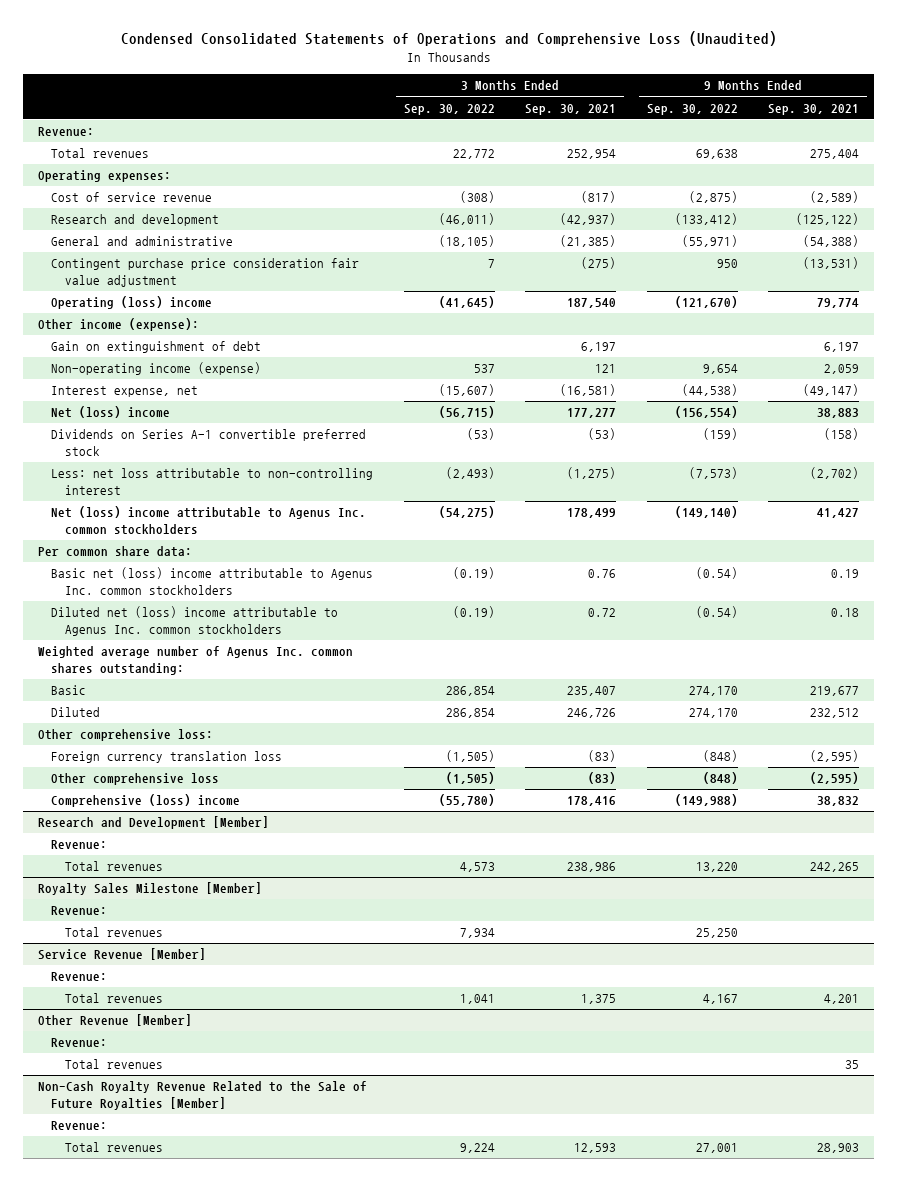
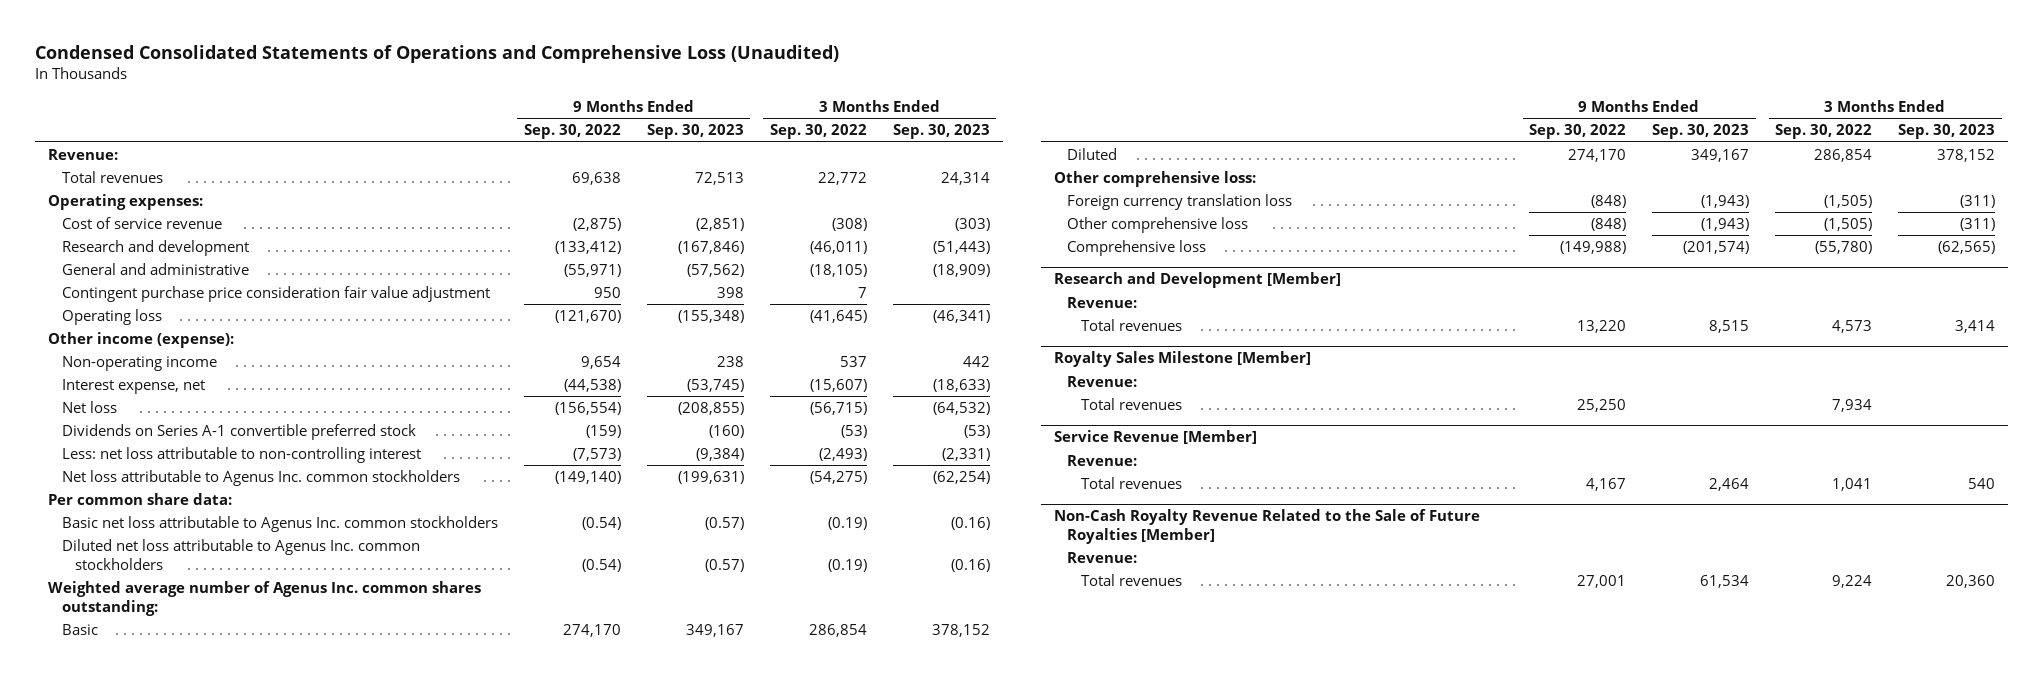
[525,103,617,115] Sep. 30, 2021 -> none
[768,103,860,115] Sep. 30, 2021 -> none
none -> [646,124,744,140] Sep. 30, 2023
none -> [892,124,990,140] Sep. 30, 2023
[51,296,213,310] Operating (loss) income -> [61,309,162,326] Operating loss
[51,341,262,354] Gain on extinguishment of debt -> none
[51,362,262,376] Non-operating income (expense) -> [61,356,217,372] Non-operating income
[51,406,171,419] Net (loss) income -> [61,401,117,414] Net loss
[51,506,367,536] Net (loss) income attributable to Agenus Inc. common stockholders -> [61,470,460,487] Net loss attributable to Agenus Inc. common stockholders
[51,567,374,596] Basic net (loss) income attributable to Agenus Inc. common stockholders -> [61,516,498,533] Basic net loss attributable to Agenus Inc. common stockholders
[51,606,339,637] Diluted net (loss) income attributable to Agenus Inc. common stockholders -> [61,539,420,570] Diluted net loss attributable to Agenus Inc. common stockholders
[51,794,241,808] Comprehensive (loss) income -> [1067,240,1207,257] Comprehensive loss
[38,1014,193,1027] Other Revenue [Member] -> none
[51,1038,108,1048] Revenue: -> none
[64,1059,163,1070] Total revenues -> none

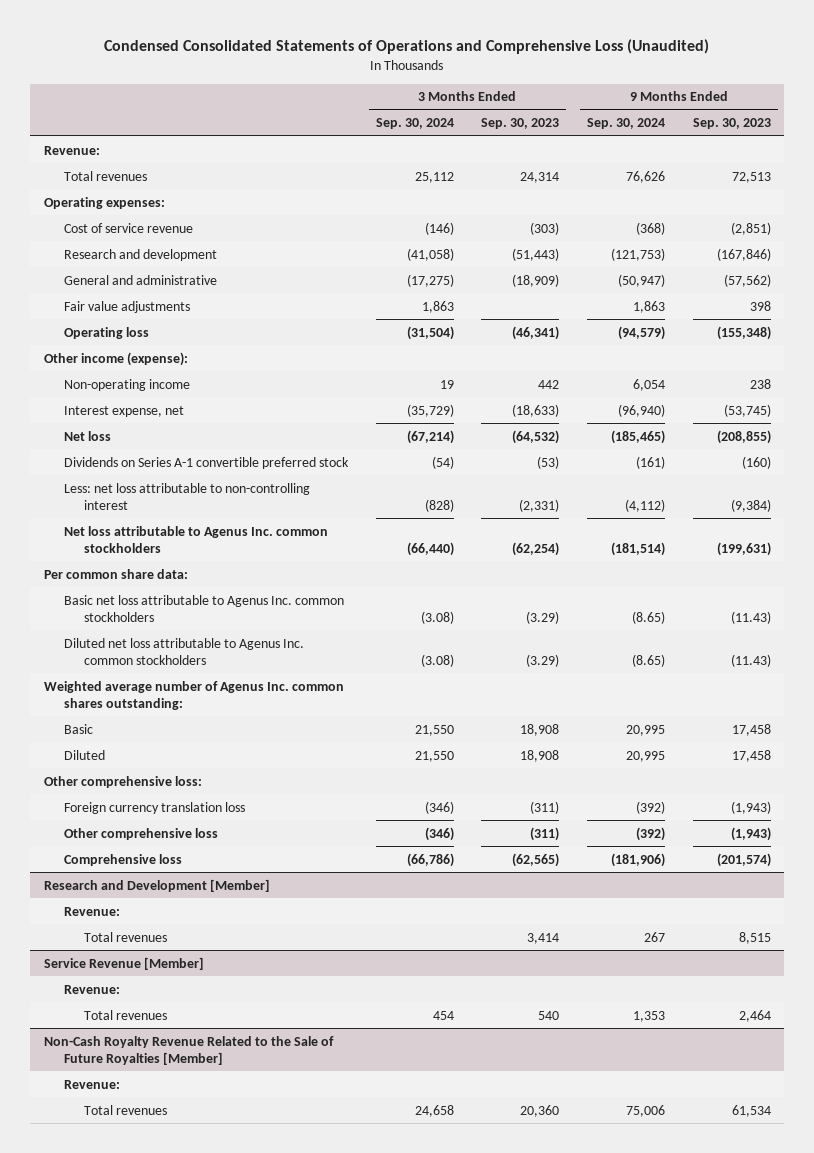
[523,124,621,140] Sep. 30, 2022 -> none
[769,124,867,140] Sep. 30, 2022 -> none
none -> [375,118,454,130] Sep. 30, 2024
none -> [586,118,665,130] Sep. 30, 2024
[61,286,490,303] Contingent purchase price consideration fair value adjustment -> [63,300,190,313] Fair value adjustments
[704,517,744,531] (0.57) -> [730,610,771,624] (11.43)
[950,517,990,531] (0.16) -> [526,610,560,624] (3.29)
[704,558,744,572] (0.57) -> [730,653,771,667] (11.43)
[950,558,990,572] (0.16) -> [526,653,560,667] (3.29)
[685,624,744,638] 349,167 -> [731,723,771,736] 17,458
[931,624,990,638] 378,152 -> [520,723,560,736] 18,908
[1691,149,1750,163] 349,167 -> [731,749,771,762] 17,458
[1937,149,1996,163] 378,152 -> [520,749,560,762] 18,908
[1053,351,1311,368] Royalty Sales Milestone [Member] -> none
[1067,376,1138,388] Revenue: -> none
[1080,398,1182,411] Total revenues -> none

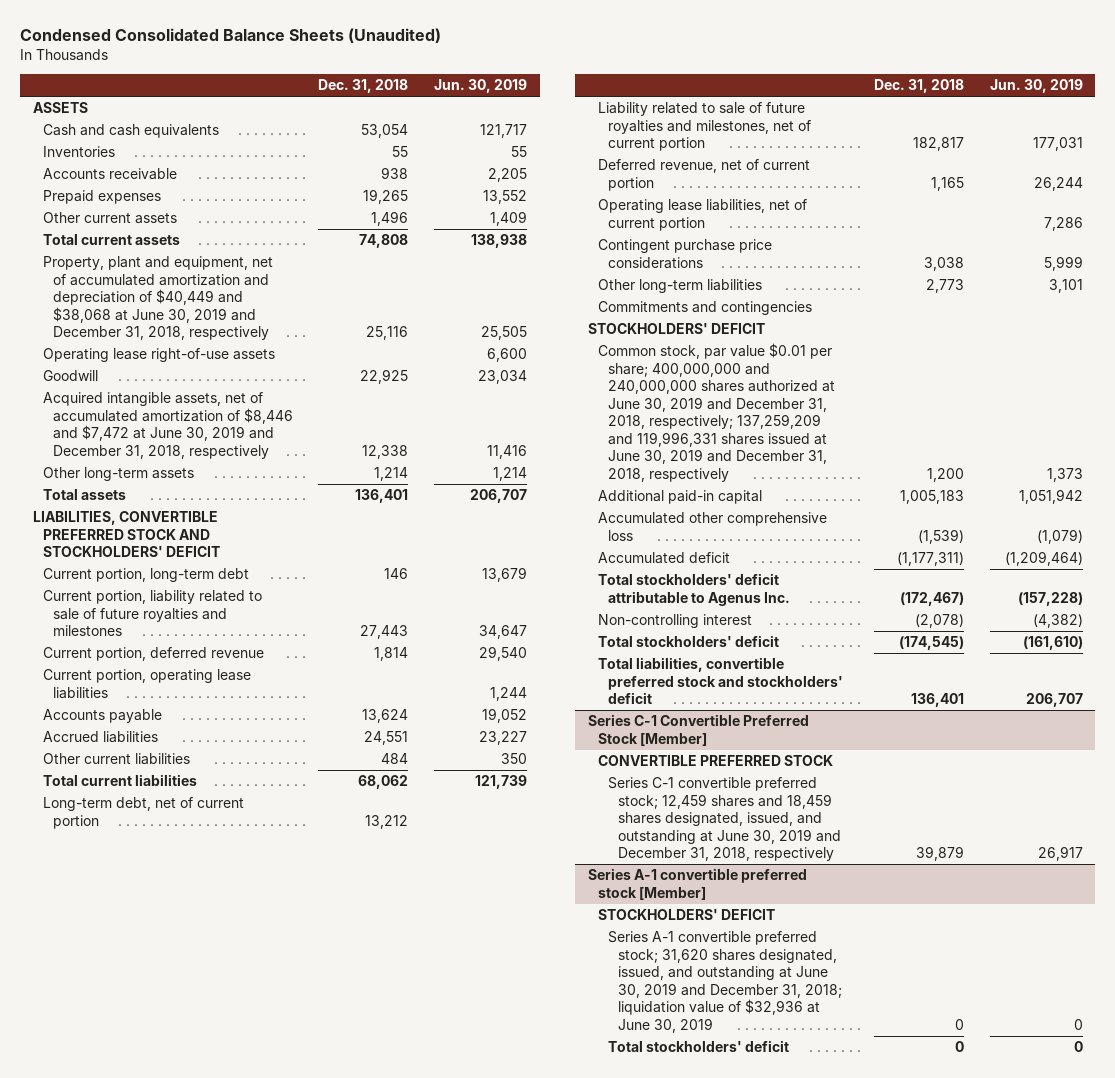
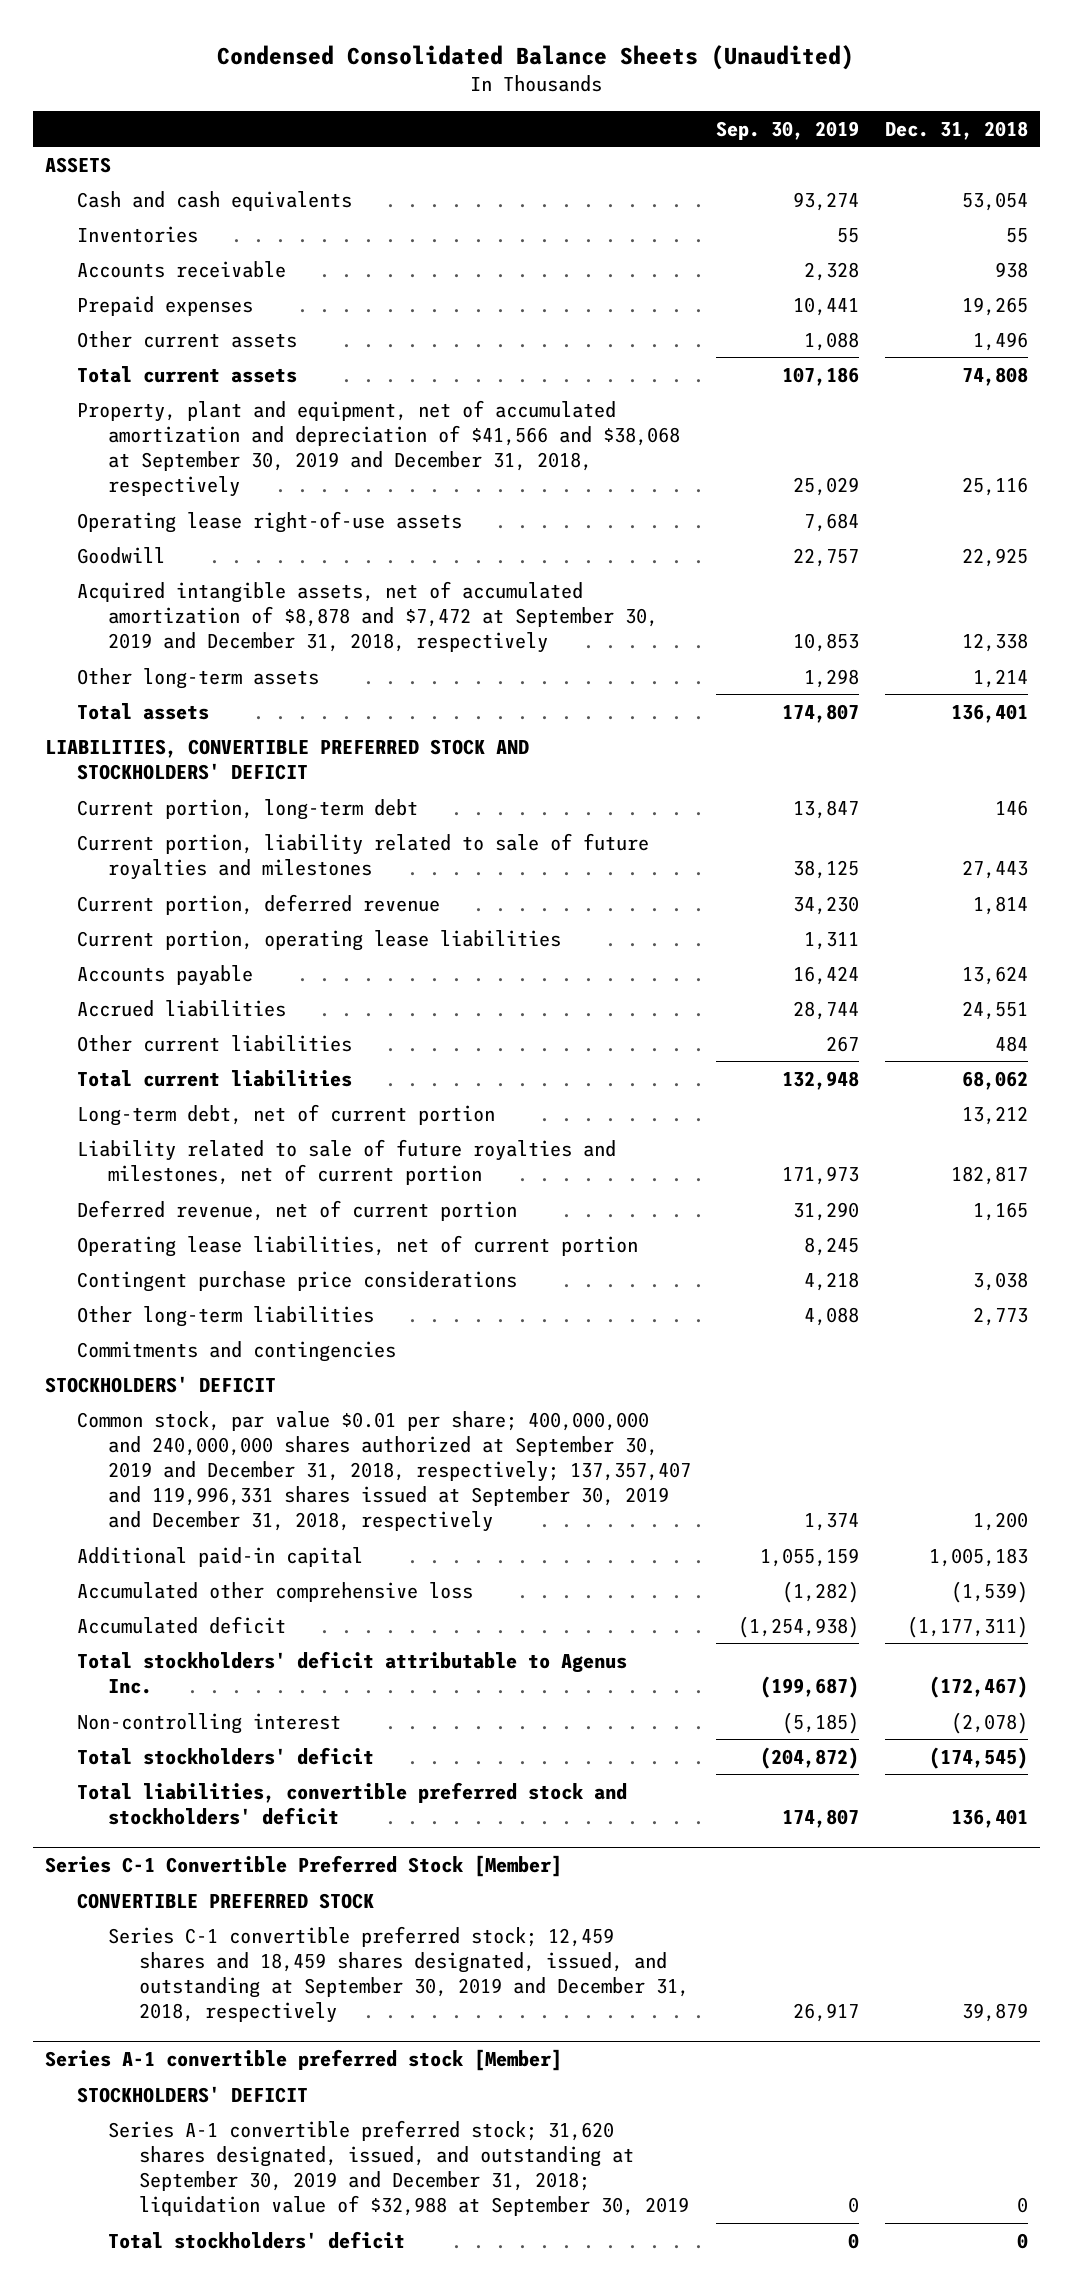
[434,78,528,93] Jun. 30, 2019 -> none
none -> [716,120,860,140] Sep. 30, 2019
[42,256,273,341] Property, plant and equipment, net of accumulated amortization and depreciation of $40,449 and $38,068 at June 30, 2019 and December 31, 2018, respectively -> [76,399,681,497] Property, plant and equipment, net of accumulated amortization and depreciation of $41,566 and $38,068 at September 30, 2019 and December 31, 2018, respectively
[42,392,293,459] Acquired intangible assets, net of accumulated amortization of $8,446 and $7,472 at June 30, 2019 and December 31, 2018, respectively -> [76,580,659,653] Acquired intangible assets, net of accumulated amortization of $8,878 and $7,472 at September 30, 2019 and December 31, 2018, respectively
[597,343,835,482] Common stock, par value $0.01 per share; 400,000,000 and 240,000,000 shares authorized at June 30, 2019 and December 31, 2018, respectively; 137,259,209 and 119,996,331 shares issued at June 30, 2019 and December 31, 2018, respectively -> [76,1410,692,1533] Common stock, par value $0.01 per share; 400,000,000 and 240,000,000 shares authorized at September 30, 2019 and December 31, 2018, respectively; 137,357,407 and 119,996,331 shares issued at September 30, 2019 and December 31, 2018, respectively
[607,777,842,862] Series C-1 convertible preferred stock; 12,459 shares and 18,459 shares designated, issued, and outstanding at June 30, 2019 and December 31, 2018, respectively -> [108,1925,690,2023] Series C-1 convertible preferred stock; 12,459 shares and 18,459 shares designated, issued, and outstanding at September 30, 2019 and December 31, 2018, respectively
[607,931,843,1033] Series A-1 convertible preferred stock; 31,620 shares designated, issued, and outstanding at June 30, 2019 and December 31, 2018; liquidation value of $32,936 at June 30, 2019 -> [108,2119,690,2216] Series A-1 convertible preferred stock; 31,620 shares designated, issued, and outstanding at September 30, 2019 and December 31, 2018; liquidation value of $32,988 at September 30, 2019

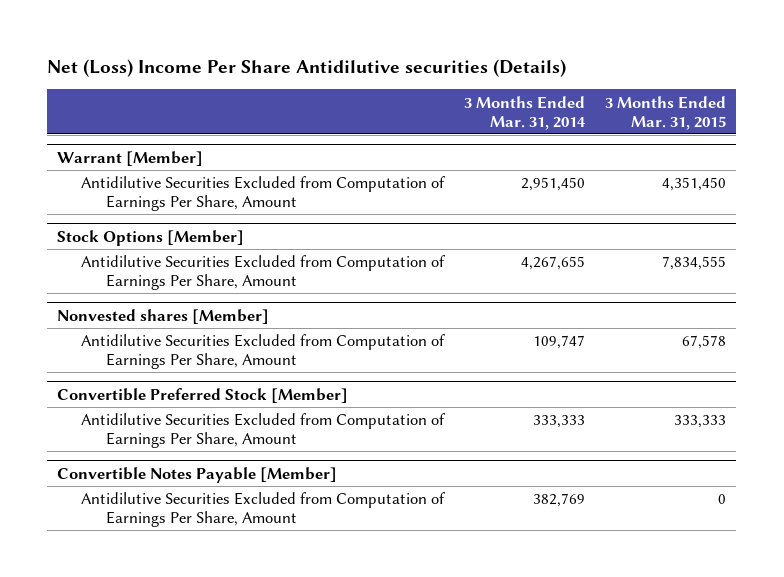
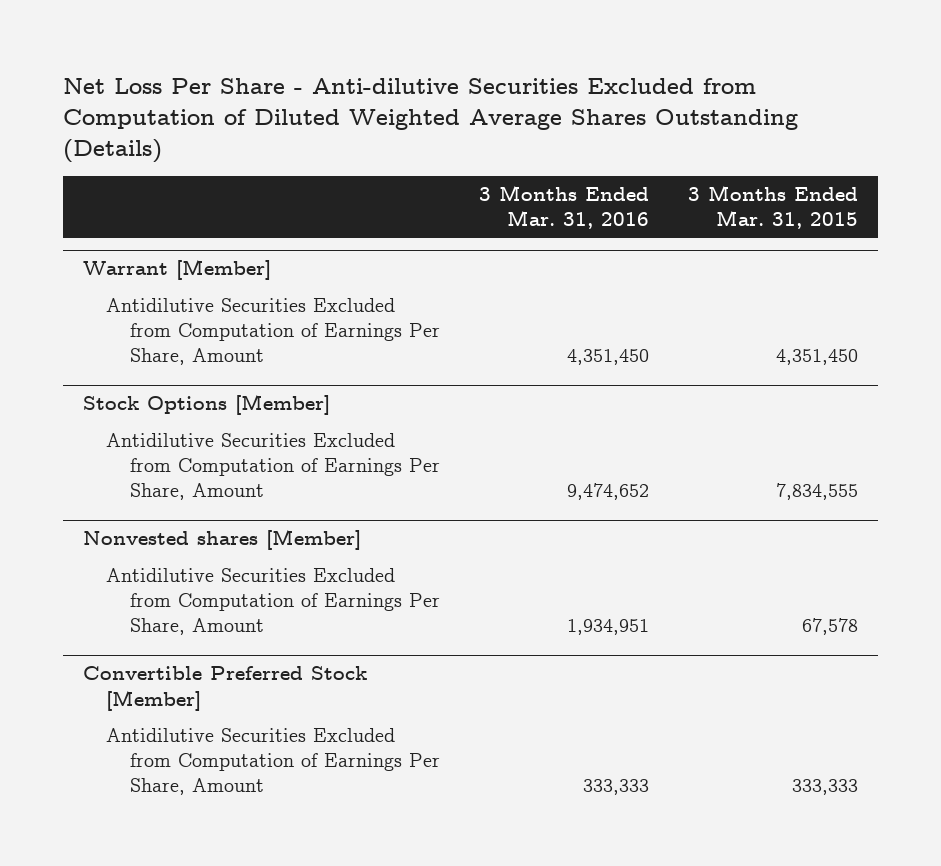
[47,58,567,77] Net (Loss) Income Per Share Antidilutive securities (Details) -> [63,78,799,164] Net Loss Per Share - Anti-dilutive Securities Excluded from Computation of Diluted Weighted Average Shares Outstanding (Details)
[464,95,587,130] 3 Months Ended Mar. 31, 2014 -> none
none -> [479,184,650,229] 3 Months Ended Mar. 31, 2016
[57,466,338,483] Convertible Notes Payable [Member] -> none
[81,492,446,528] Antidilutive Securities Excluded from Computation of Earnings Per Share, Amount -> none

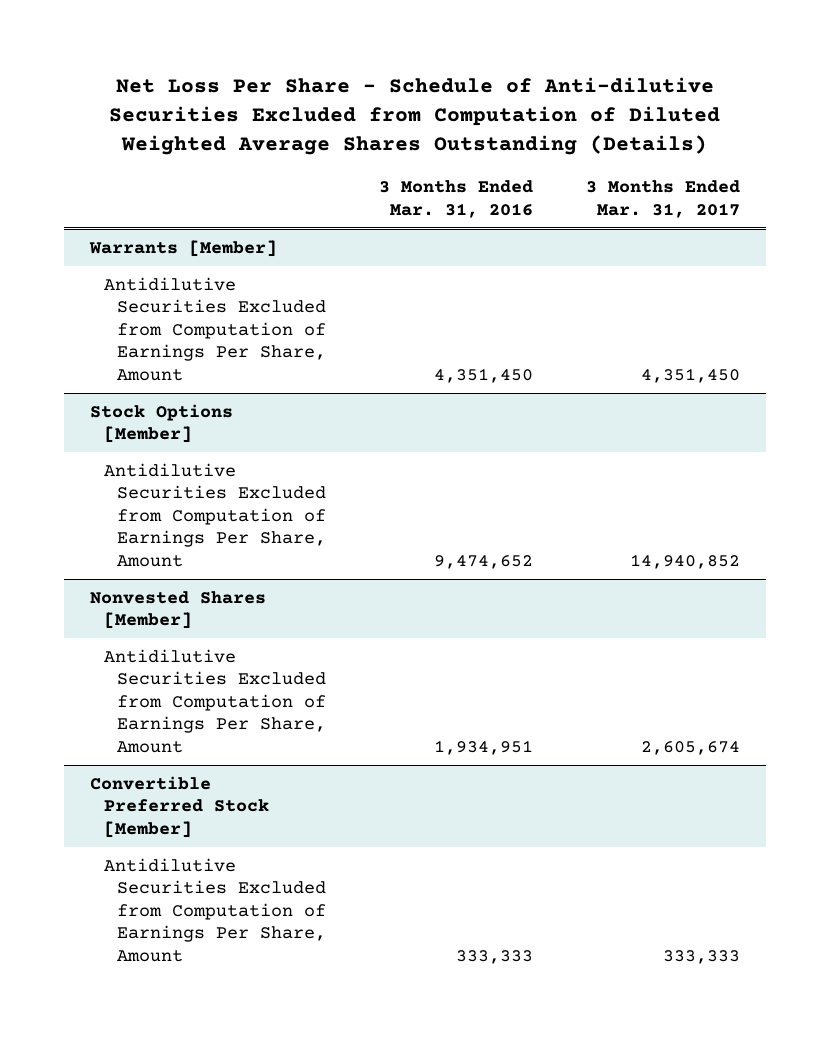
[63,78,799,164] Net Loss Per Share - Anti-dilutive Securities Excluded from Computation of Diluted Weighted Average Shares Outstanding (Details) -> [108,77,720,155] Net Loss Per Share - Schedule of Anti-dilutive Securities Excluded from Computation of Diluted Weighted Average Shares Outstanding (Details)
[688,184,859,229] 3 Months Ended Mar. 31, 2015 -> none
none -> [585,180,740,218] 3 Months Ended Mar. 31, 2017
[82,259,271,281] Warrant [Member] -> [88,239,277,257] Warrants [Member]
[82,529,361,551] Nonvested shares [Member] -> [89,590,266,630] Nonvested Shares [Member]

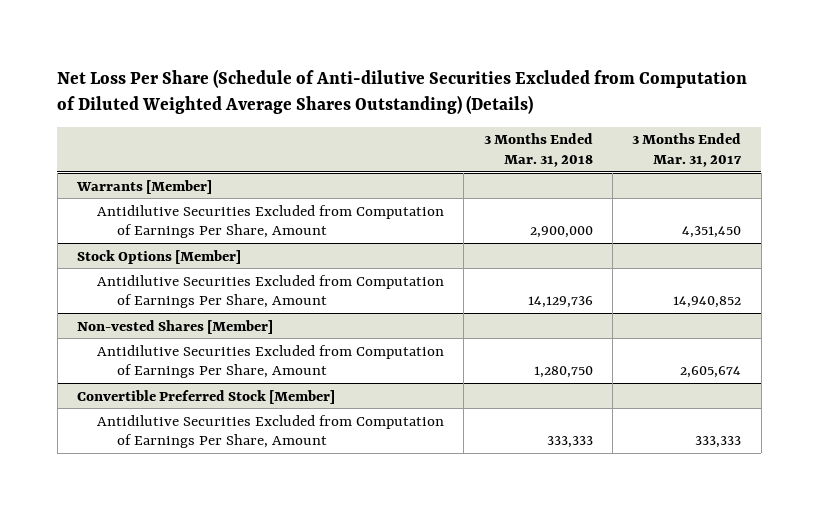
[108,77,720,155] Net Loss Per Share - Schedule of Anti-dilutive Securities Excluded from Computation of Diluted Weighted Average Shares Outstanding (Details) -> [57,68,748,114] Net Loss Per Share (Schedule of Anti-dilutive Securities Excluded from Computation of Diluted Weighted Average Shares Outstanding) (Details)
[378,180,533,218] 3 Months Ended Mar. 31, 2016 -> none
none -> [483,133,593,167] 3 Months Ended Mar. 31, 2018
[89,590,266,630] Nonvested Shares [Member] -> [77,319,274,334] Non-vested Shares [Member]

